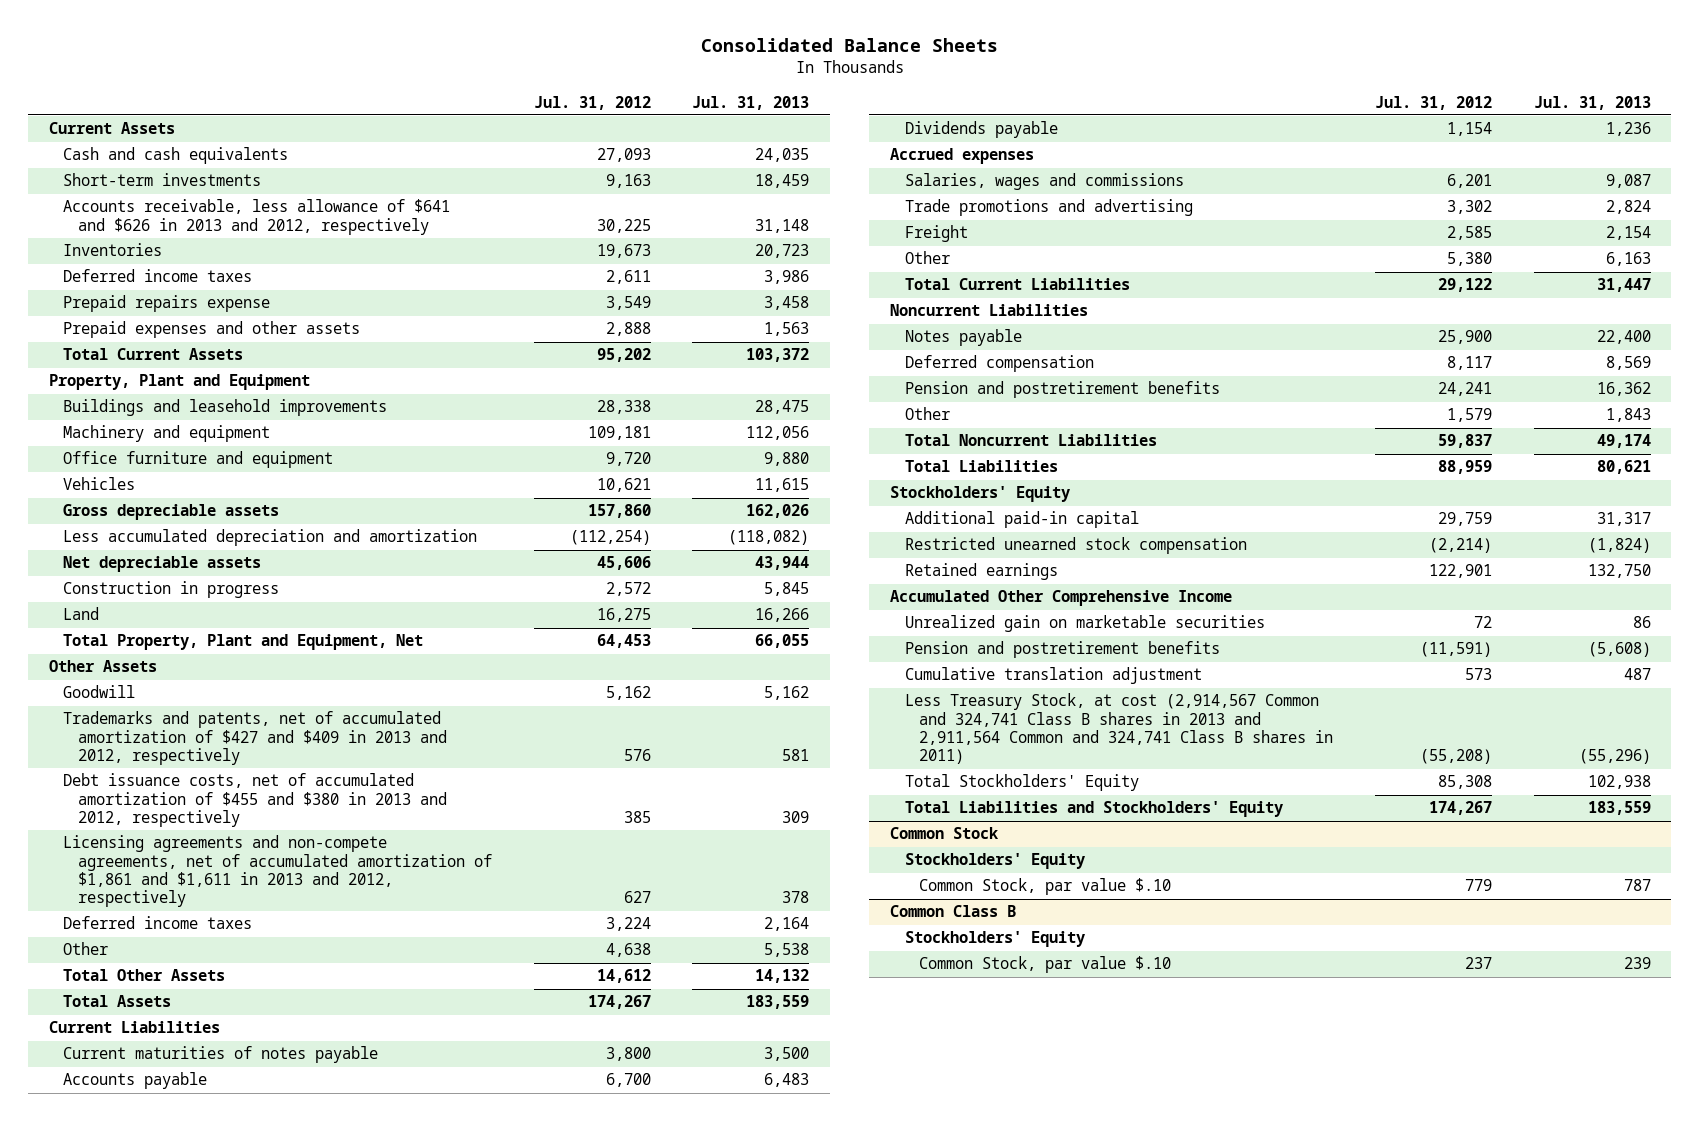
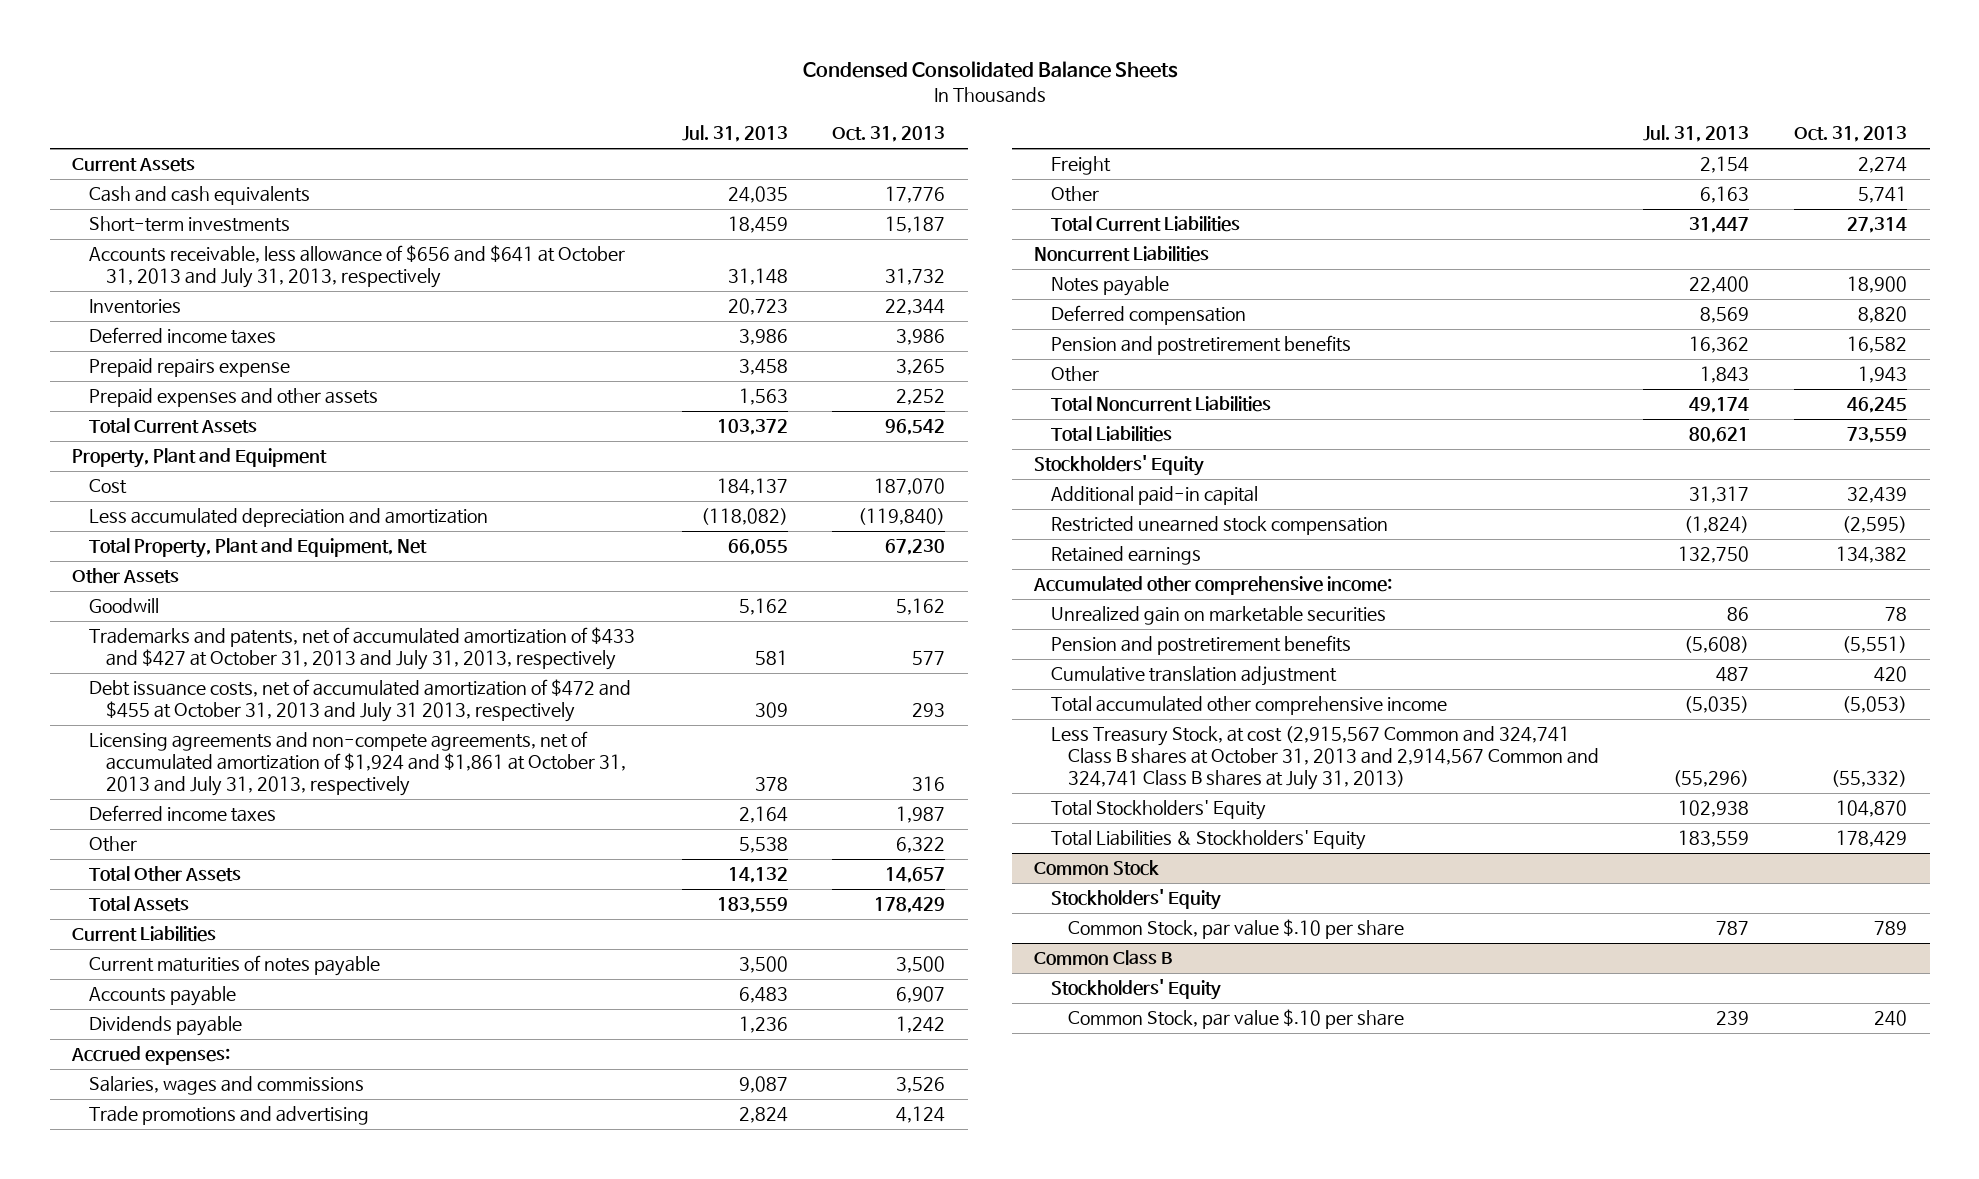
[700,38,998,53] Consolidated Balance Sheets -> [802,60,1178,78] Condensed Consolidated Balance Sheets
[533,95,651,110] Jul. 31, 2012 -> none
none -> [832,126,946,143] Oct. 31, 2013
[63,199,451,235] Accounts receivable, less allowance of $641 and $626 in 2013 and 2012, respectively -> [89,245,626,289] Accounts receivable, less allowance of $656 and $641 at October 31, 2013 and July 31, 2013, respectively
[63,399,388,417] Buildings and leasehold improvements -> none
[63,425,271,443] Machinery and equipment -> none
[63,451,334,469] Office furniture and equipment -> none
[63,477,136,491] Vehicles -> none
[63,504,280,521] Gross depreciable assets -> none
none -> [89,479,128,495] Cost
[63,556,262,573] Net depreciable assets -> none
[63,581,280,599] Construction in progress -> none
[63,607,100,621] Land -> none
[63,711,448,766] Trademarks and patents, net of accumulated amortization of $427 and $409 in 2013 and 2012, respectively -> [89,627,636,671] Trademarks and patents, net of accumulated amortization of $433 and $427 at October 31, 2013 and July 31, 2013, respectively
[63,773,448,828] Debt issuance costs, net of accumulated amortization of $455 and $380 in 2013 and 2012, respectively -> [89,679,632,723] Debt issuance costs, net of accumulated amortization of $472 and $455 at October 31, 2013 and July 31 2013, respectively
[63,835,493,908] Licensing agreements and non-compete agreements, net of accumulated amortization of $1,861 and $1,611 in 2013 and 2012, respectively -> [89,731,626,797] Licensing agreements and non-compete agreements, net of accumulated amortization of $1,924 and $1,861 at October 31, 2013 and July 31, 2013, respectively
[890,148,1035,165] Accrued expenses -> [71,1046,231,1066] Accrued expenses:
[890,590,1233,607] Accumulated Other Comprehensive Income -> [1032,576,1392,596] Accumulated other comprehensive income:
none -> [1050,696,1447,716] Total accumulated other comprehensive income
[904,693,1334,765] Less Treasury Stock, at cost (2,914,567 Common and 324,741 Class B shares in 2013 and 2,911,564 Common and 324,741 Class B shares in 2011) -> [1050,726,1599,791] Less Treasury Stock, at cost (2,915,567 Common and 324,741 Class B shares at October 31, 2013 and 2,914,567 Common and 324,741 Class B shares at July 31, 2013)
[904,801,1283,818] Total Liabilities and Stockholders' Equity -> [1050,830,1366,851] Total Liabilities & Stockholders' Equity
[919,878,1172,896] Common Stock, par value $.10 -> [1067,919,1404,940] Common Stock, par value $.10 per share
[919,956,1172,974] Common Stock, par value $.10 -> [1067,1009,1404,1030] Common Stock, par value $.10 per share

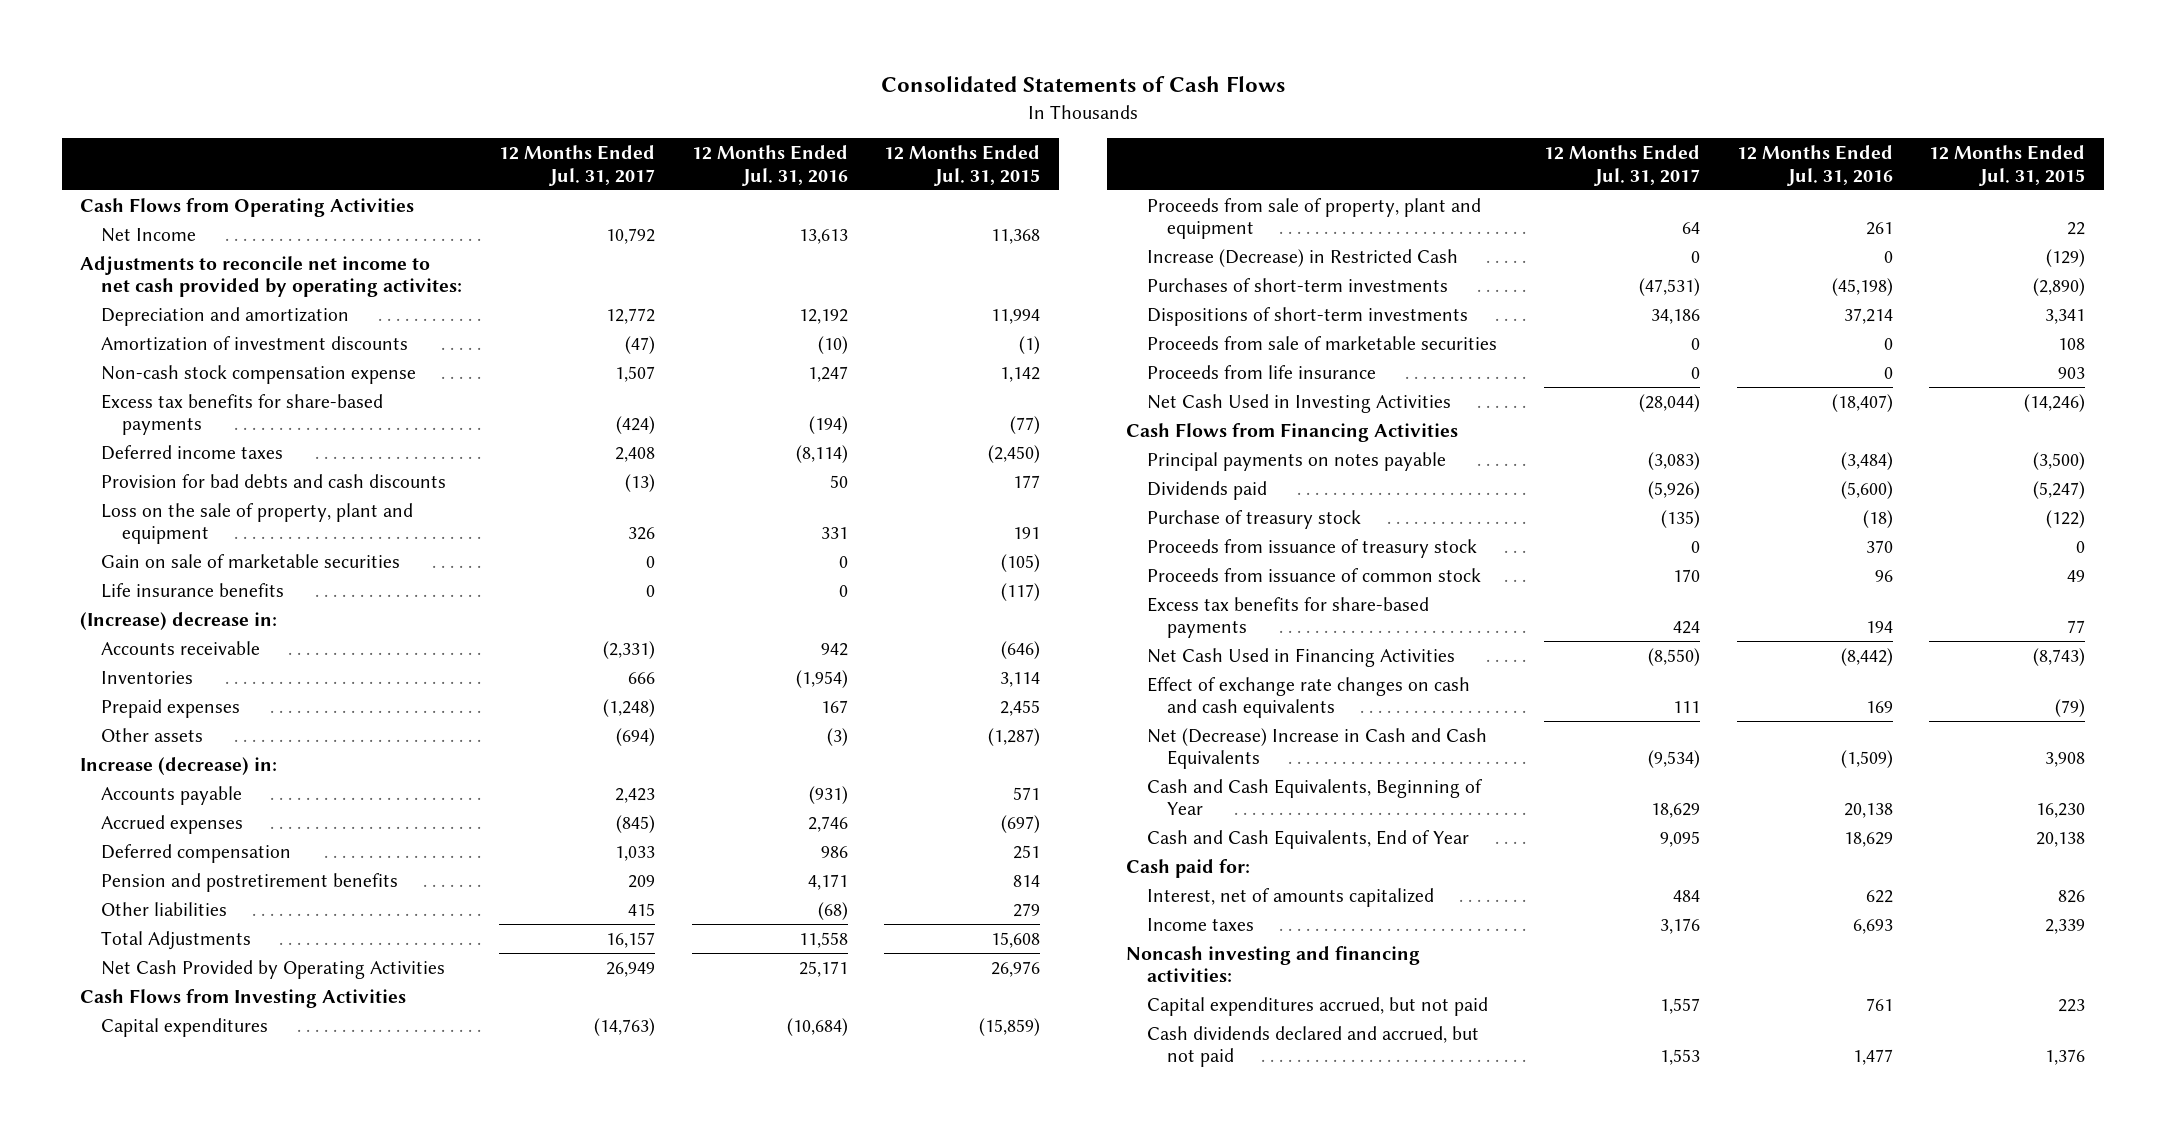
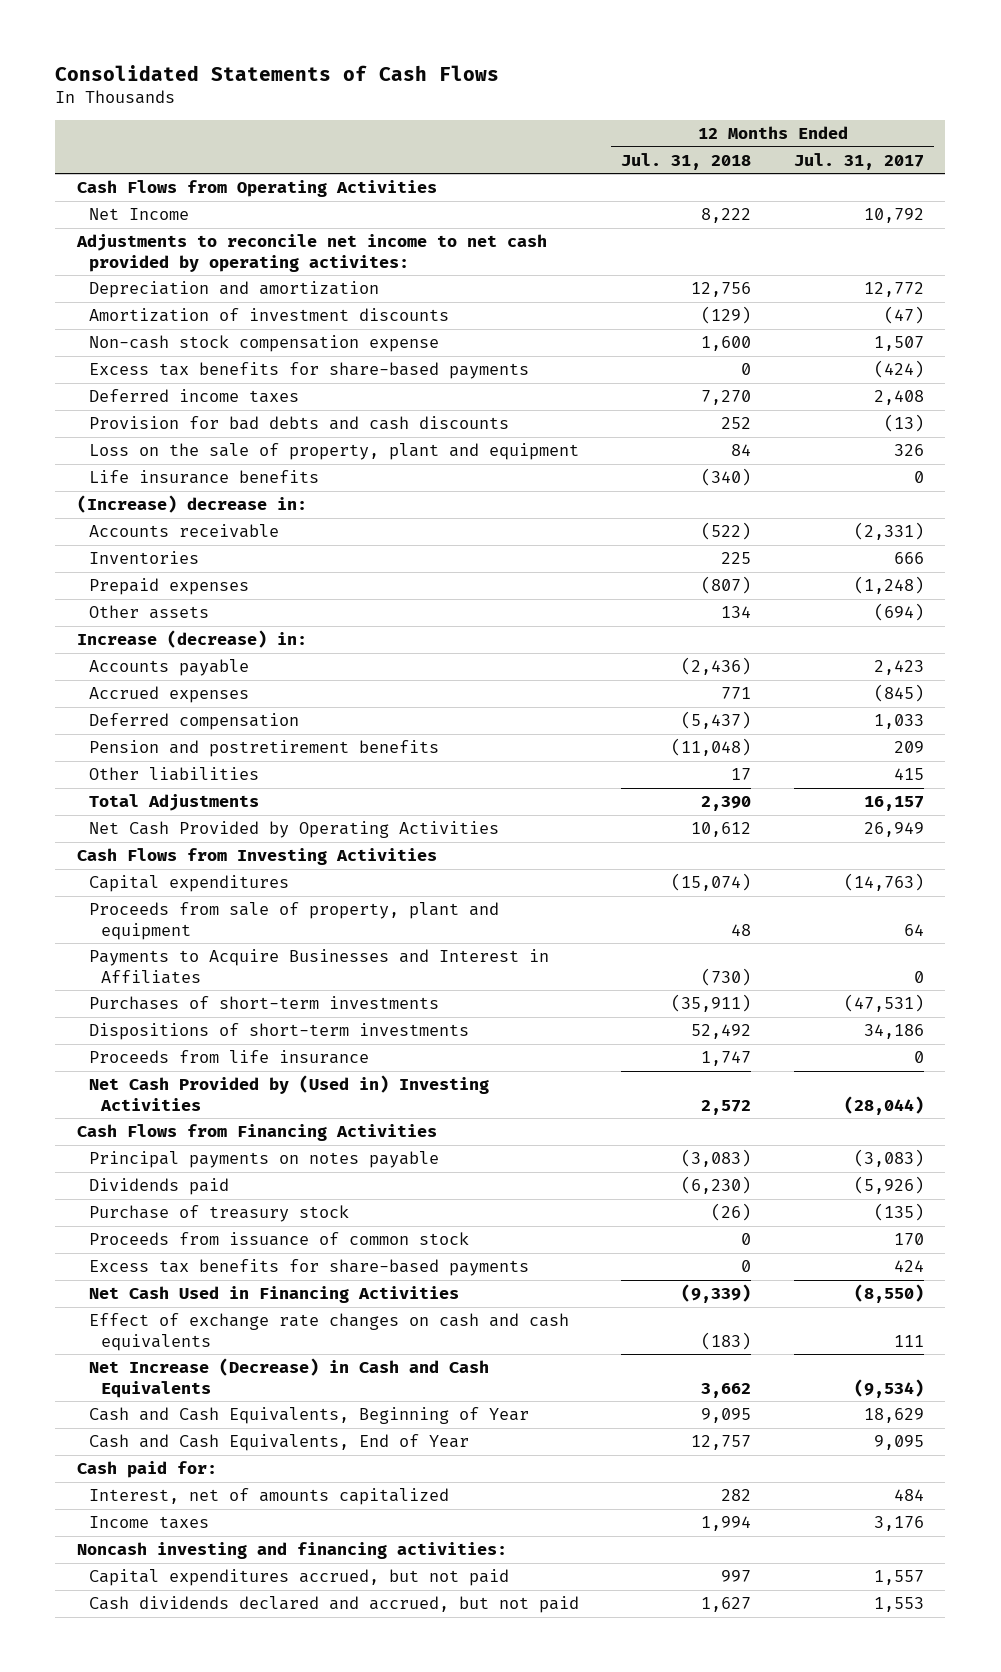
[691,144,848,186] 12 Months Ended Jul. 31, 2016 -> none
[884,144,1041,186] 12 Months Ended Jul. 31, 2015 -> none
none -> [621,152,752,170] Jul. 31, 2018
[101,553,401,568] Gain on sale of marketable securities -> none
[1146,248,1458,267] Increase (Decrease) in Restricted Cash -> none
none -> [88,949,549,984] Payments to Acquire Businesses and Interest in Affiliates
[1146,335,1497,350] Proceeds from sale of marketable securities -> none
[1146,393,1451,413] Net Cash Used in Investing Activities -> [88,1075,489,1111] Net Cash Provided by (Used in) Investing Activities
[1146,538,1477,558] Proceeds from issuance of treasury stock -> none
[1146,727,1487,770] Net (Decrease) Increase in Cash and Cash Equivalents -> [88,1358,489,1398] Net Increase (Decrease) in Cash and Cash Equivalents

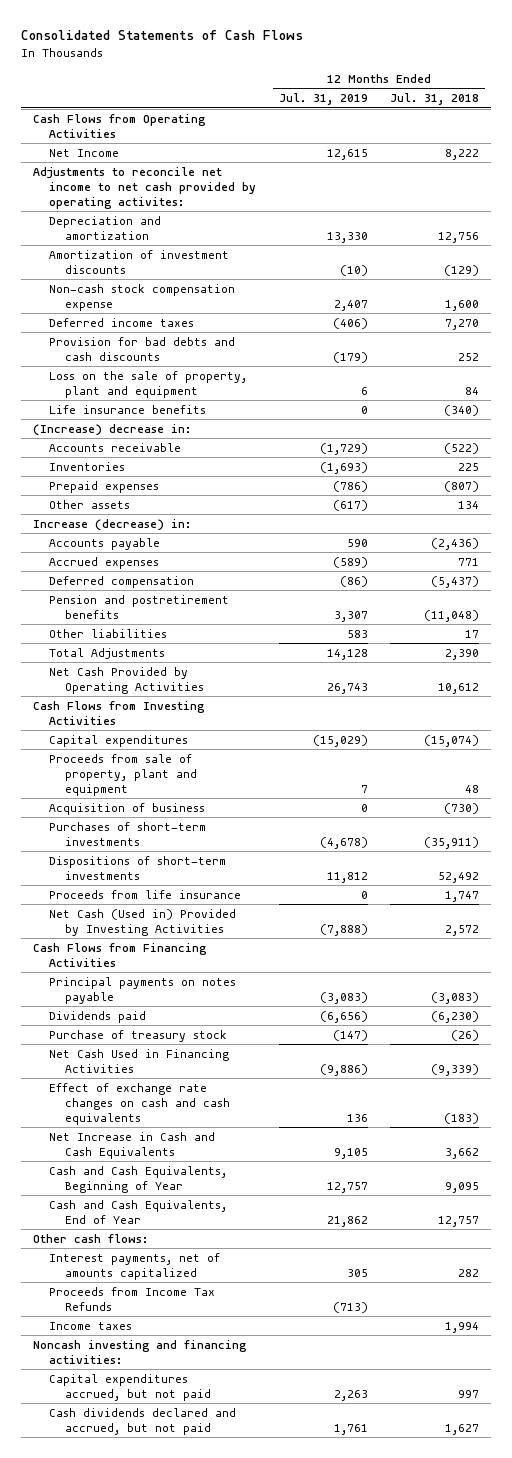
[793,152,924,170] Jul. 31, 2017 -> none
none -> [278,93,368,106] Jul. 31, 2019
[88,362,529,380] Excess tax benefits for share-based payments -> none
[88,949,549,984] Payments to Acquire Businesses and Interest in Affiliates -> [48,802,205,815] Acquisition of business
[88,1075,489,1111] Net Cash Provided by (Used in) Investing Activities -> [48,908,236,936] Net Cash (Used in) Provided by Investing Activities
[88,1232,469,1247] Proceeds from issuance of common stock -> none
[88,1259,529,1277] Excess tax benefits for share-based payments -> none
[88,1358,489,1398] Net Increase (Decrease) in Cash and Cash Equivalents -> [48,1131,215,1159] Net Increase in Cash and Cash Equivalents
[76,1461,217,1479] Cash paid for: -> [32,1233,148,1243] Other cash flows:
[88,1488,449,1506] Interest, net of amounts capitalized -> [48,1252,220,1280] Interest payments, net of amounts capitalized
none -> [48,1286,215,1311] Proceeds from Income Tax Refunds

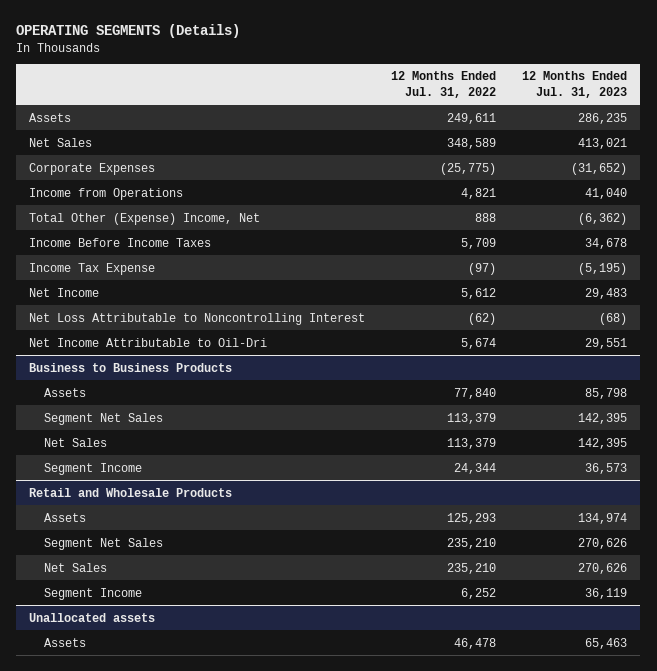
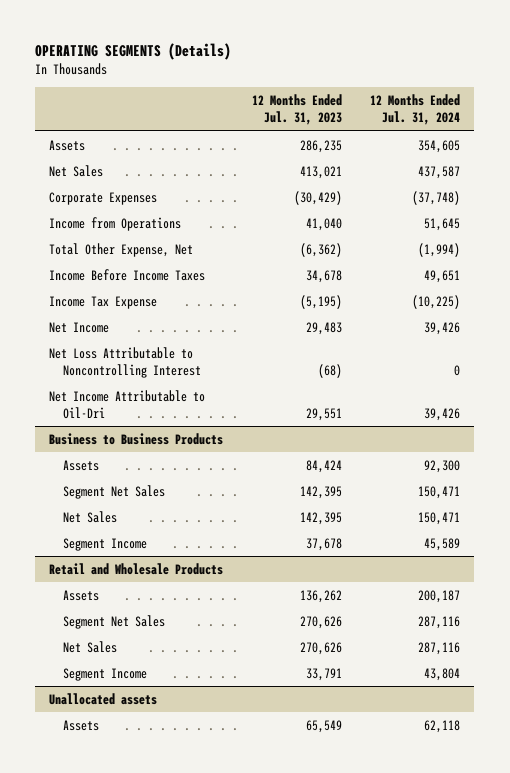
[391,71,497,98] 12 Months Ended Jul. 31, 2022 -> none
none -> [370,94,461,126] 12 Months Ended Jul. 31, 2024
[571,162,628,175] (31,652) -> [293,190,342,205] (30,429)
[29,212,261,225] Total Other (Expense) Income, Net -> [49,242,194,257] Total Other Expense, Net
[585,387,628,399] 85,798 -> [305,459,342,473] 84,424
[585,462,628,474] 36,573 -> [305,537,342,551] 37,678
[578,512,628,524] 134,974 -> [299,589,342,603] 136,262
[585,587,628,599] 36,119 -> [305,667,342,681] 33,791
[585,637,628,649] 65,463 -> [305,719,342,733] 65,549

